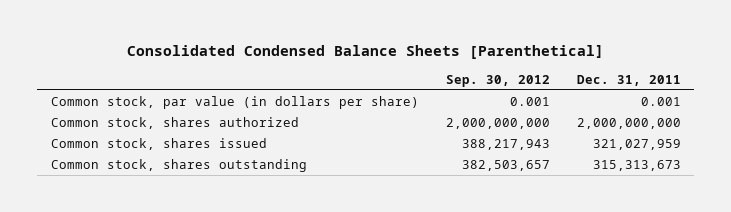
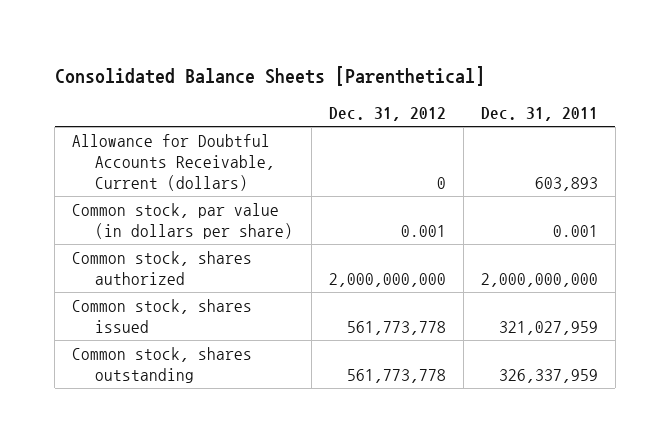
[126,45,604,60] Consolidated Condensed Balance Sheets [Parenthetical] -> [54,65,485,86] Consolidated Balance Sheets [Parenthetical]
[445,74,550,87] Sep. 30, 2012 -> none
none -> [328,107,446,122] Dec. 31, 2012
none -> [72,134,276,192] Allowance for Doubtful Accounts Receivable, Current (dollars)
[592,159,681,171] 315,313,673 -> [498,369,598,384] 326,337,959

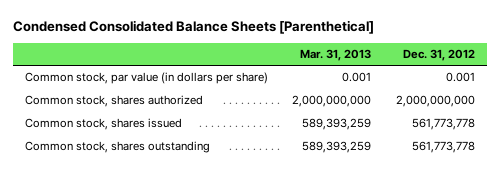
[54,65,485,86] Consolidated Balance Sheets [Parenthetical] -> [13,20,375,35] Condensed Consolidated Balance Sheets [Parenthetical]
[480,107,598,122] Dec. 31, 2011 -> none
none -> [300,49,372,62] Mar. 31, 2013
[72,134,276,192] Allowance for Doubtful Accounts Receivable, Current (dollars) -> none

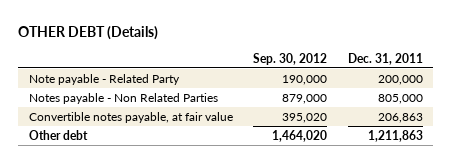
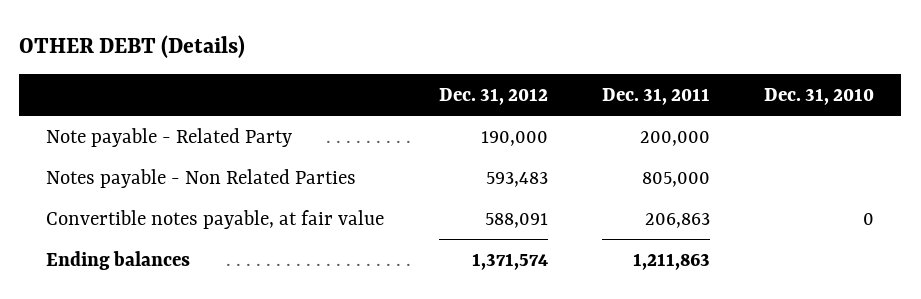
[253,52,328,65] Sep. 30, 2012 -> none
none -> [438,88,548,106] Dec. 31, 2012
none -> [764,88,875,106] Dec. 31, 2010
[28,129,88,140] Other debt -> [46,250,191,270] Ending balances

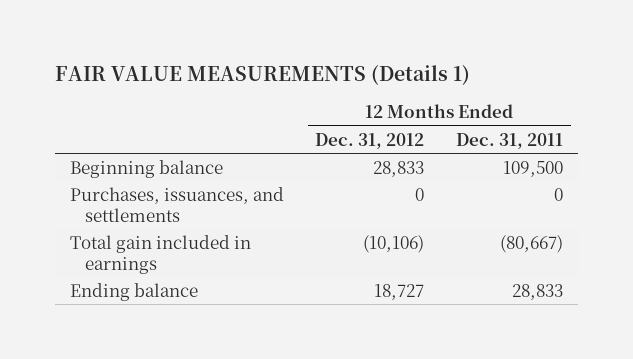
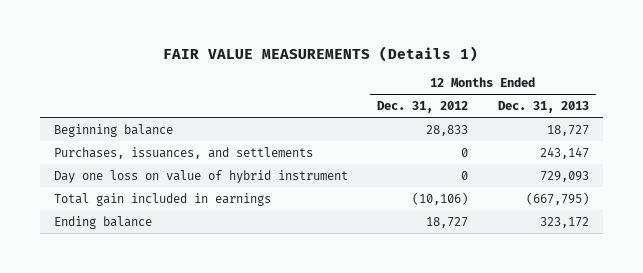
[455,132,563,149] Dec. 31, 2011 -> none
none -> [497,101,589,114] Dec. 31, 2013
none -> [54,169,349,183] Day one loss on value of hybrid instrument

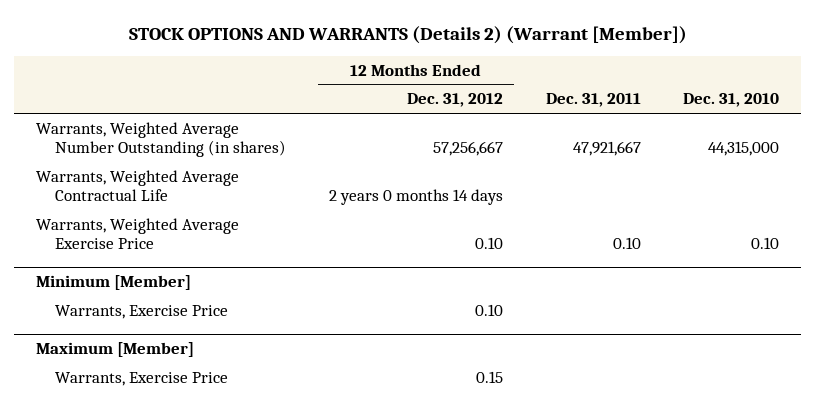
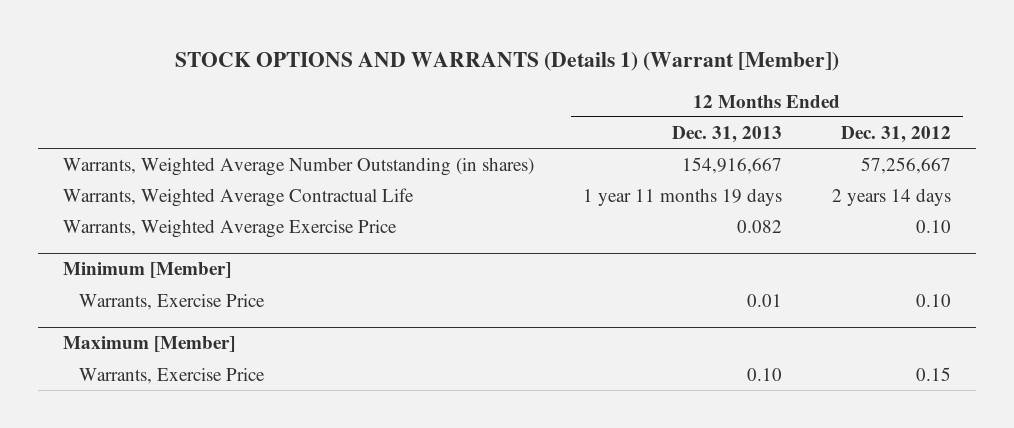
[128,25,687,44] STOCK OPTIONS AND WARRANTS (Details 2) (Warrant [Member]) -> [174,52,839,72] STOCK OPTIONS AND WARRANTS (Details 1) (Warrant [Member])
[545,93,641,108] Dec. 31, 2011 -> none
[683,93,780,108] Dec. 31, 2010 -> none
none -> [672,125,783,143] Dec. 31, 2013
[328,188,503,205] 2 years 0 months 14 days -> [832,187,952,206] 2 years 14 days

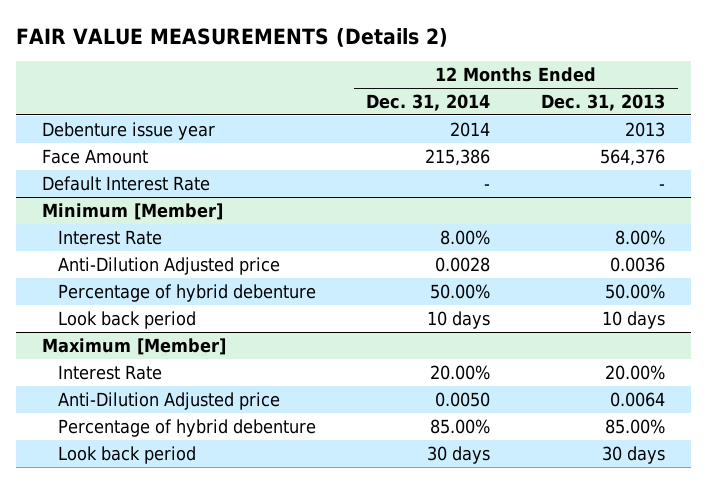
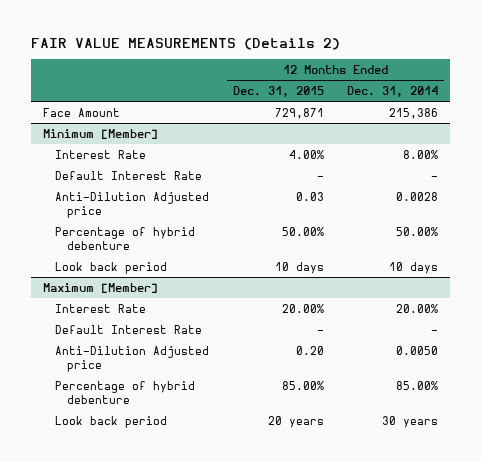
[541,93,666,111] Dec. 31, 2013 -> none
none -> [232,86,324,98] Dec. 31, 2015
[41,121,215,140] Debenture issue year -> none
[41,175,210,191] Default Interest Rate -> none
none -> [55,170,203,180] Default Interest Rate
none -> [55,324,203,334] Default Interest Rate
[427,445,491,464] 30 days -> [382,415,439,428] 30 years

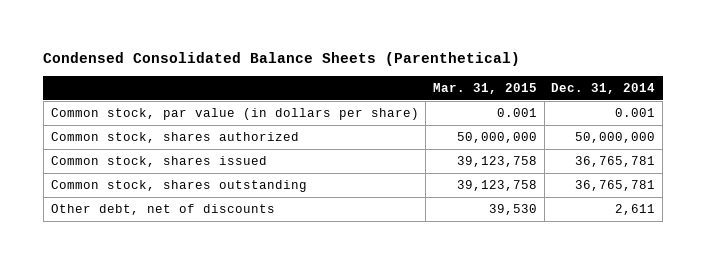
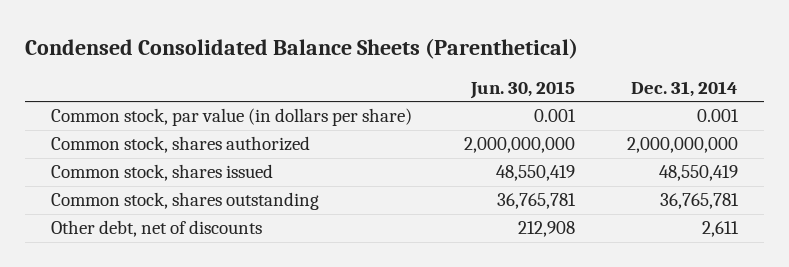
[432,83,537,95] Mar. 31, 2015 -> none
none -> [470,81,576,100] Jun. 30, 2015
[575,132,656,144] 50,000,000 -> [627,137,739,154] 2,000,000,000
[575,156,656,168] 36,765,781 -> [659,165,739,182] 48,550,419

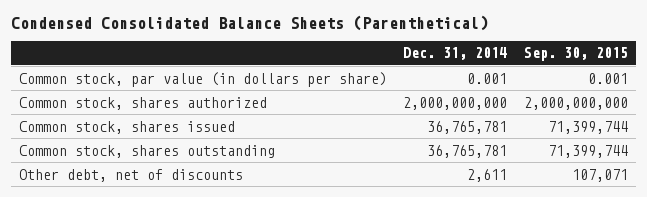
[470,81,576,100] Jun. 30, 2015 -> none
none -> [523,47,628,62] Sep. 30, 2015
[659,165,739,182] 48,550,419 -> [427,120,508,134] 36,765,781

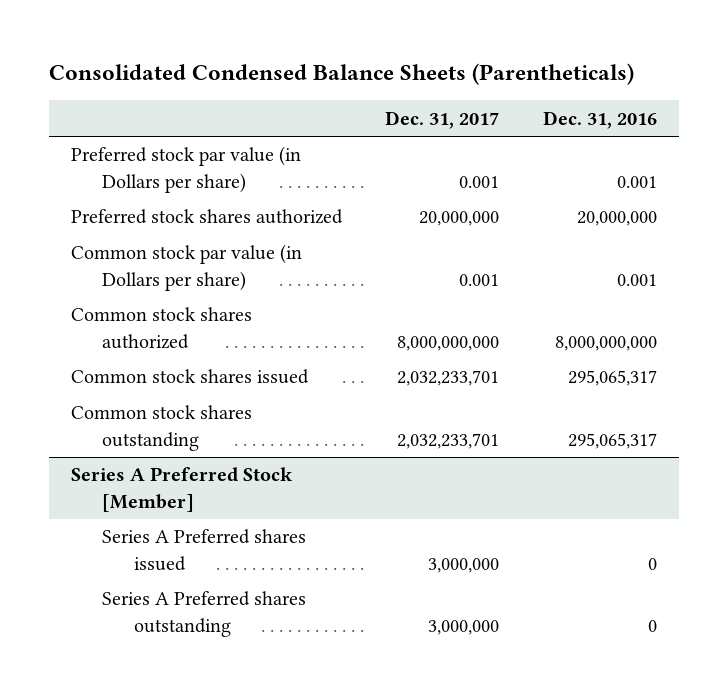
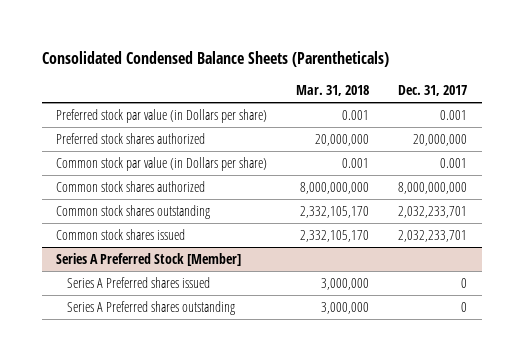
[542,110,657,129] Dec. 31, 2016 -> none
none -> [296,84,370,96] Mar. 31, 2018
[70,369,309,385] Common stock shares issued -> [56,229,186,241] Common stock shares issued
[428,557,500,573] 3,000,000 -> [461,278,468,289] 0
[428,619,500,635] 3,000,000 -> [461,302,468,313] 0

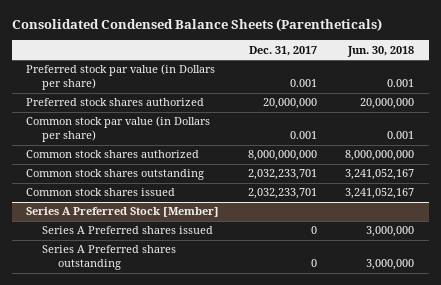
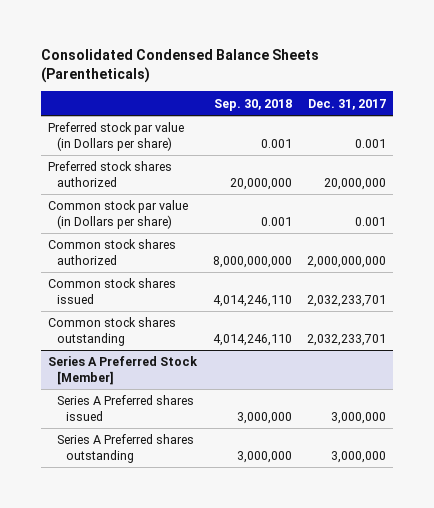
[347,45,415,57] Jun. 30, 2018 -> none
none -> [213,98,292,111] Sep. 30, 2018
[247,150,317,162] 8,000,000,000 -> [306,255,386,268] 2,000,000,000
[26,169,205,181] Common stock shares outstanding -> [48,317,177,346] Common stock shares outstanding
[310,226,317,235] 0 -> [330,411,386,424] 3,000,000
[310,259,317,268] 0 -> [330,450,386,463] 3,000,000

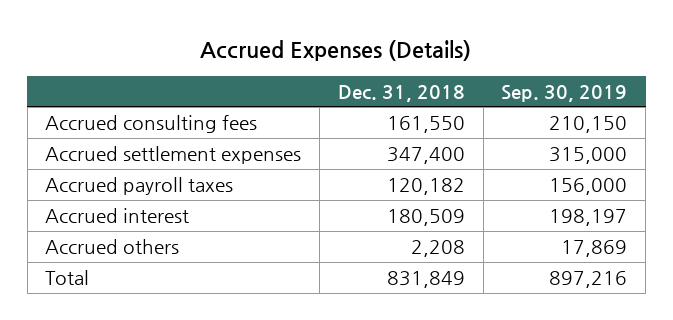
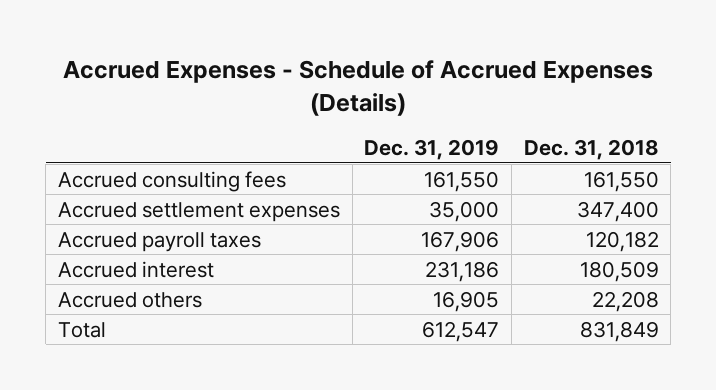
[200,39,472,61] Accrued Expenses (Details) -> [63,60,654,117] Accrued Expenses - Schedule of Accrued Expenses (Details)
[501,84,628,102] Sep. 30, 2019 -> none
none -> [364,138,500,160] Dec. 31, 2019
[410,239,465,257] 2,208 -> [591,290,659,312] 22,208

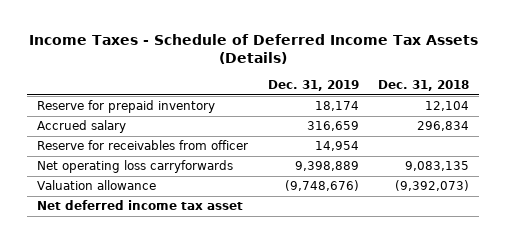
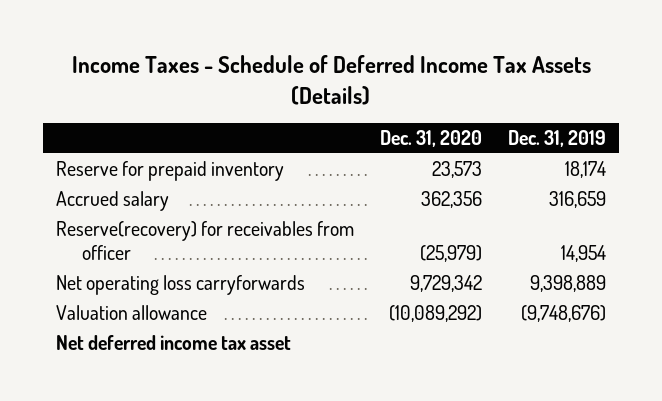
[378,79,470,91] Dec. 31, 2018 -> none
none -> [380,130,483,148] Dec. 31, 2020
[36,140,248,151] Reserve for receivables from officer -> [56,220,355,261] Reserve(recovery) for receivables from officer

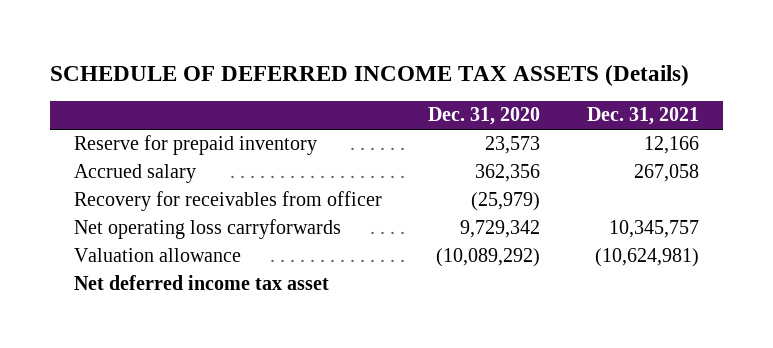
[72,55,592,105] Income Taxes - Schedule of Deferred Income Tax Assets (Details) -> [50,65,690,87] SCHEDULE OF DEFERRED INCOME TAX ASSETS (Details)
[508,130,607,148] Dec. 31, 2019 -> none
none -> [587,107,700,126] Dec. 31, 2021
[56,220,355,261] Reserve(recovery) for receivables from officer -> [73,191,382,212] Recovery for receivables from officer

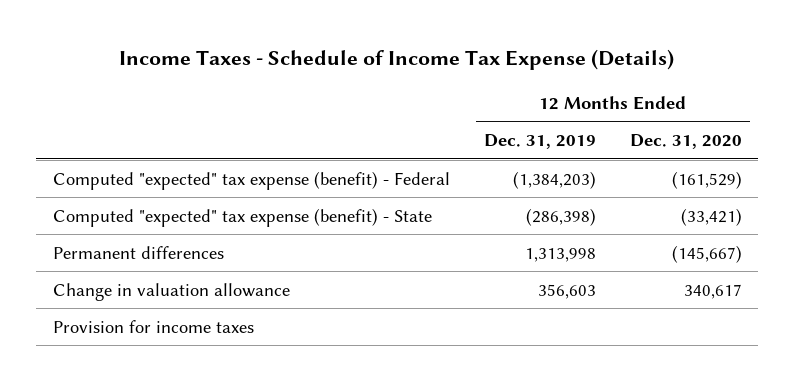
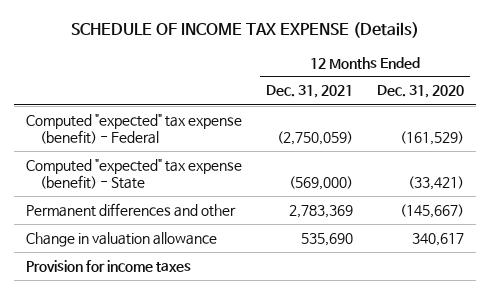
[119,49,675,71] Income Taxes - Schedule of Income Tax Expense (Details) -> [71,22,420,39] SCHEDULE OF INCOME TAX EXPENSE (Details)
[483,133,596,149] Dec. 31, 2019 -> none
none -> [266,85,354,99] Dec. 31, 2021
[53,245,225,259] Permanent differences -> [26,202,237,217] Permanent differences and other

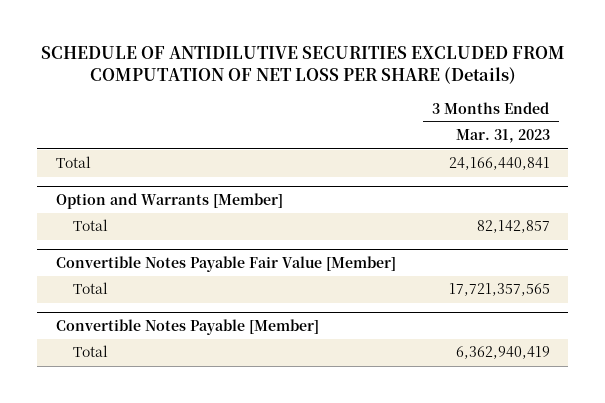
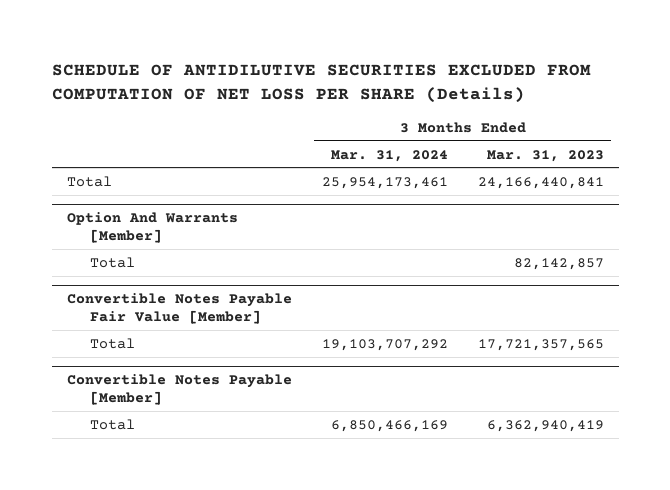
none -> [330,149,448,162] Mar. 31, 2024
[55,192,283,209] Option and Warrants [Member] -> [66,211,238,243] Option And Warrants [Member]

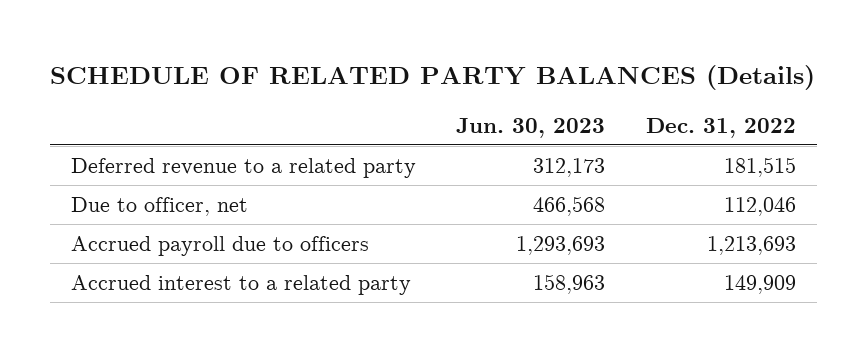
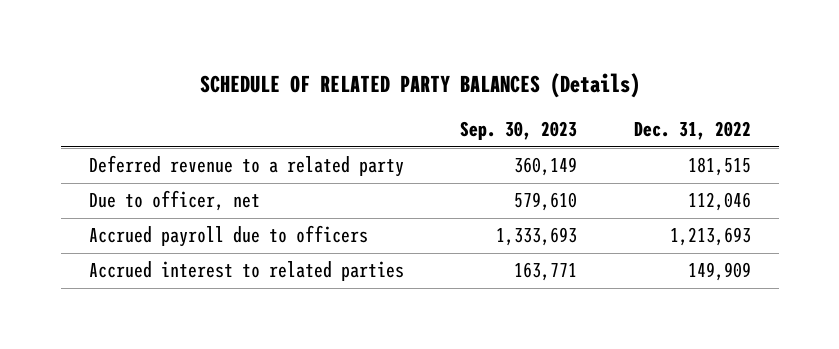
[456,117,606,138] Jun. 30, 2023 -> none
none -> [460,121,578,141] Sep. 30, 2023
[70,275,411,296] Accrued interest to a related party -> [88,261,404,282] Accrued interest to related parties

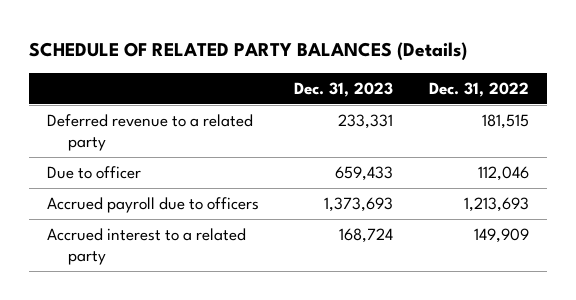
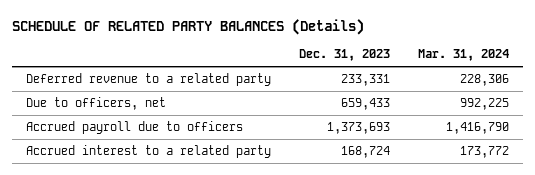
[428,81,529,97] Dec. 31, 2022 -> none
none -> [417,49,509,62] Mar. 31, 2024
[47,166,142,180] Due to officer -> [26,97,167,111] Due to officers, net

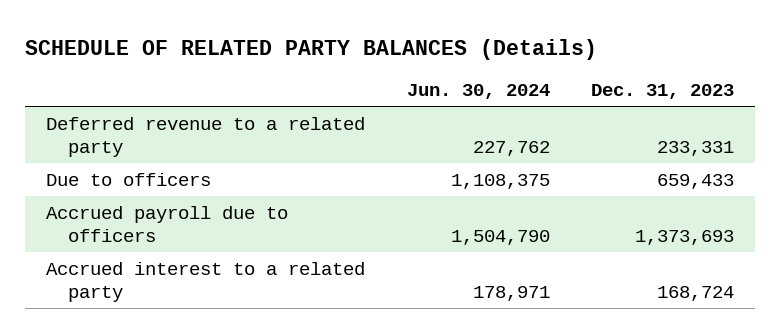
[417,49,509,62] Mar. 31, 2024 -> none
none -> [406,83,550,99] Jun. 30, 2024
[26,97,167,111] Due to officers, net -> [46,172,212,186] Due to officers

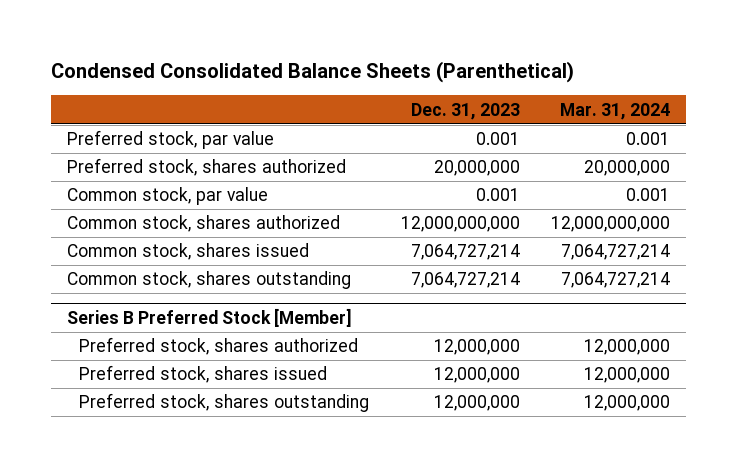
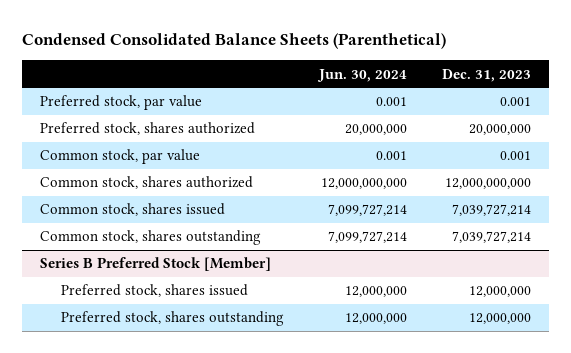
[560,102,671,120] Mar. 31, 2024 -> none
none -> [316,68,407,82] Jun. 30, 2024
[410,244,520,261] 7,064,727,214 -> [451,204,531,217] 7,039,727,214
[410,272,520,289] 7,064,727,214 -> [451,231,531,244] 7,039,727,214
[79,337,359,356] Preferred stock, shares authorized -> none

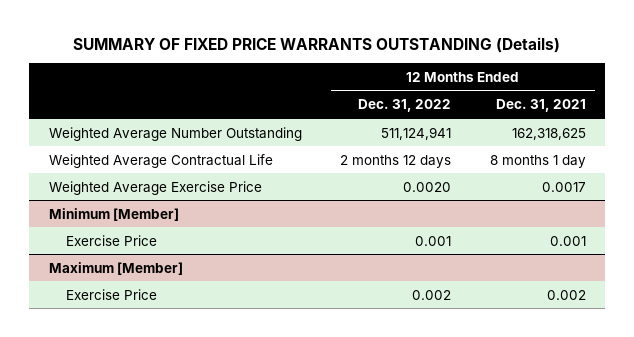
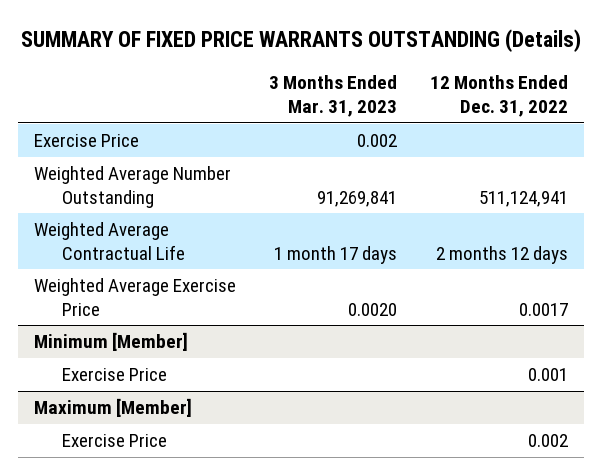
[495,99,586,113] Dec. 31, 2021 -> none
none -> [269,75,398,118] 3 Months Ended Mar. 31, 2023
none -> [34,134,140,148] Exercise Price
[403,181,452,192] 0.0020 -> [519,302,569,316] 0.0017

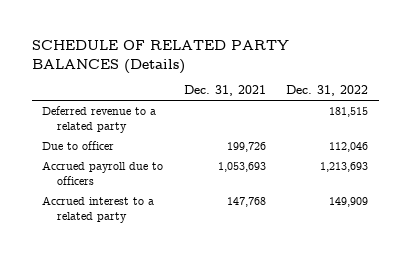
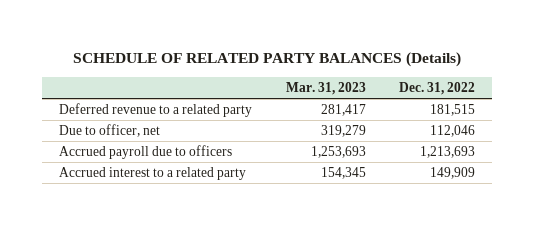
[183,85,266,97] Dec. 31, 2021 -> none
none -> [285,82,366,96] Mar. 31, 2023
[42,140,115,150] Due to officer -> [59,124,161,138] Due to officer, net

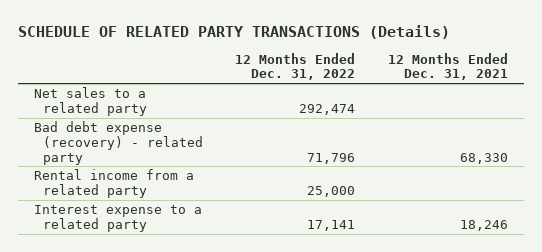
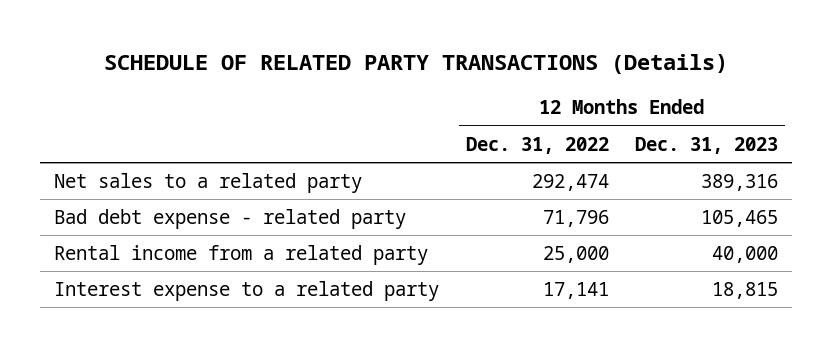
[387,52,508,81] 12 Months Ended Dec. 31, 2021 -> none
none -> [635,136,779,154] Dec. 31, 2023
[33,120,204,165] Bad debt expense (recovery) - related party -> [53,209,406,230] Bad debt expense - related party

